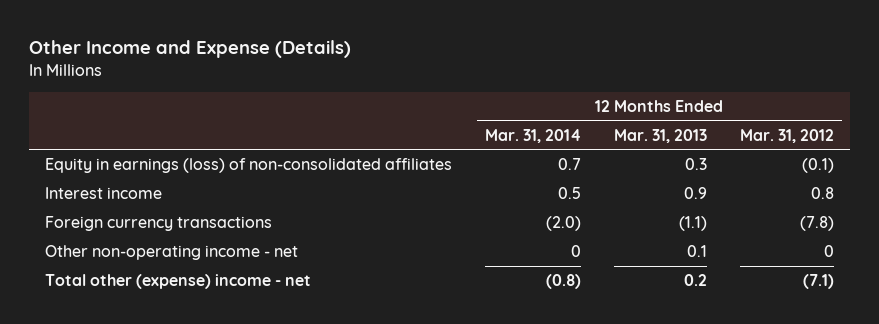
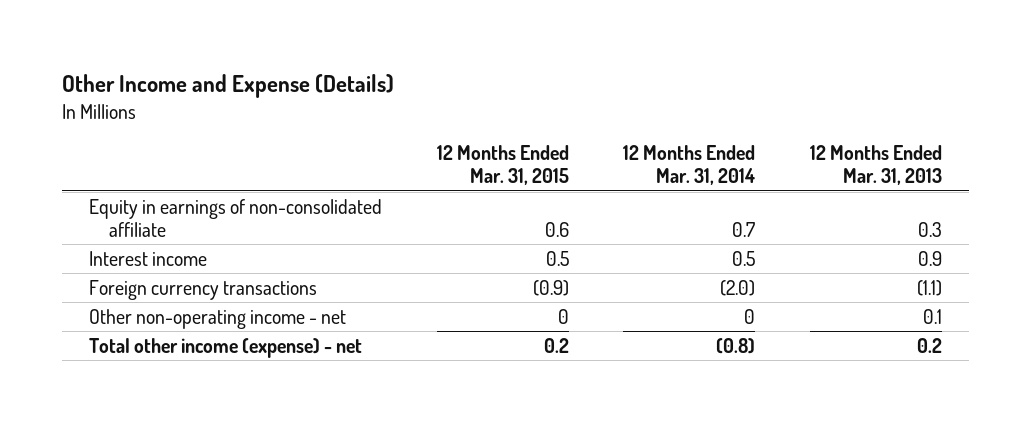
[739,128,834,143] Mar. 31, 2012 -> none
none -> [436,145,569,186] 12 Months Ended Mar. 31, 2015
[45,158,453,174] Equity in earnings (loss) of non-consolidated affiliates -> [89,198,383,237] Equity in earnings of non-consolidated affiliate
[45,274,312,290] Total other (expense) income - net -> [89,337,363,358] Total other income (expense) - net

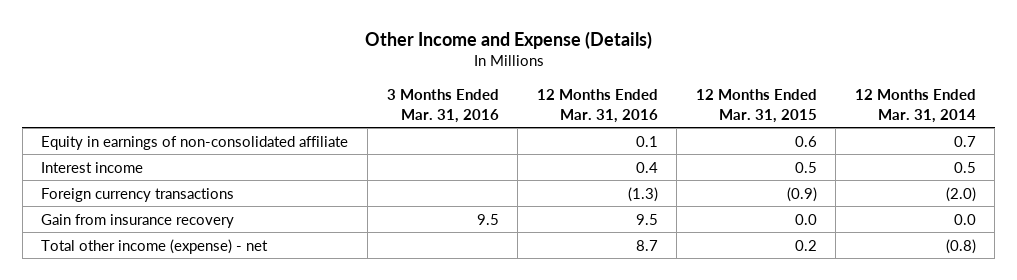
[810,145,943,186] 12 Months Ended Mar. 31, 2013 -> none
none -> [386,89,499,123] 3 Months Ended Mar. 31, 2016
none -> [536,89,658,123] 12 Months Ended Mar. 31, 2016
[89,308,347,329] Other non-operating income - net -> none
none -> [41,213,235,228] Gain from insurance recovery

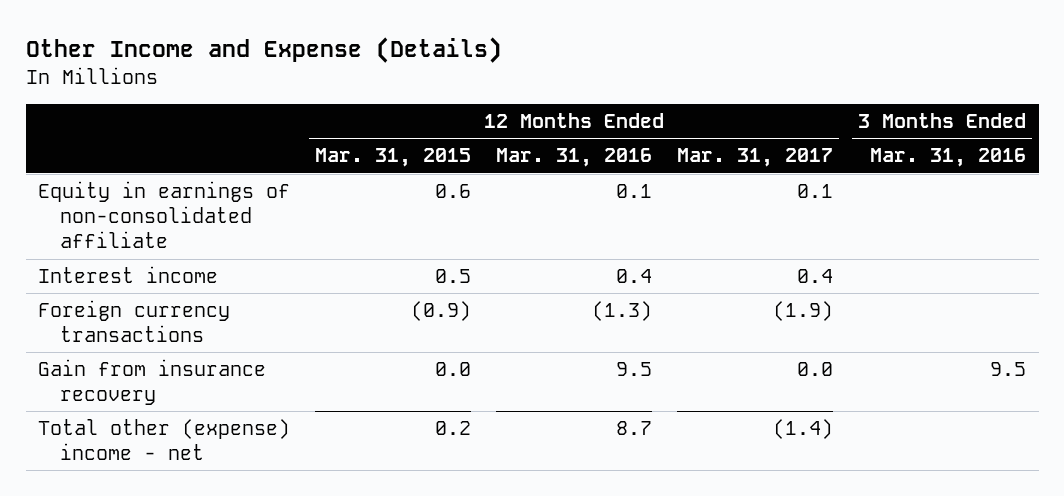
[854,89,976,123] 12 Months Ended Mar. 31, 2014 -> none
none -> [677,148,834,168] Mar. 31, 2017
[41,238,269,254] Total other income (expense) - net -> [38,419,291,461] Total other (expense) income - net

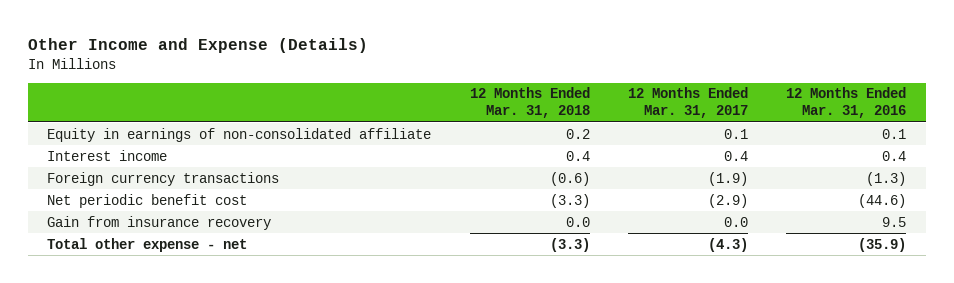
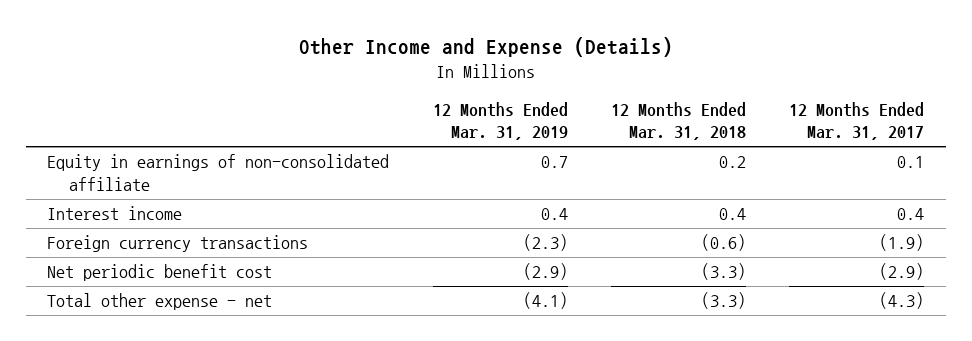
[786,87,907,119] 12 Months Ended Mar. 31, 2016 -> none
none -> [432,101,568,141] 12 Months Ended Mar. 31, 2019
[47,215,272,230] Gain from insurance recovery -> none

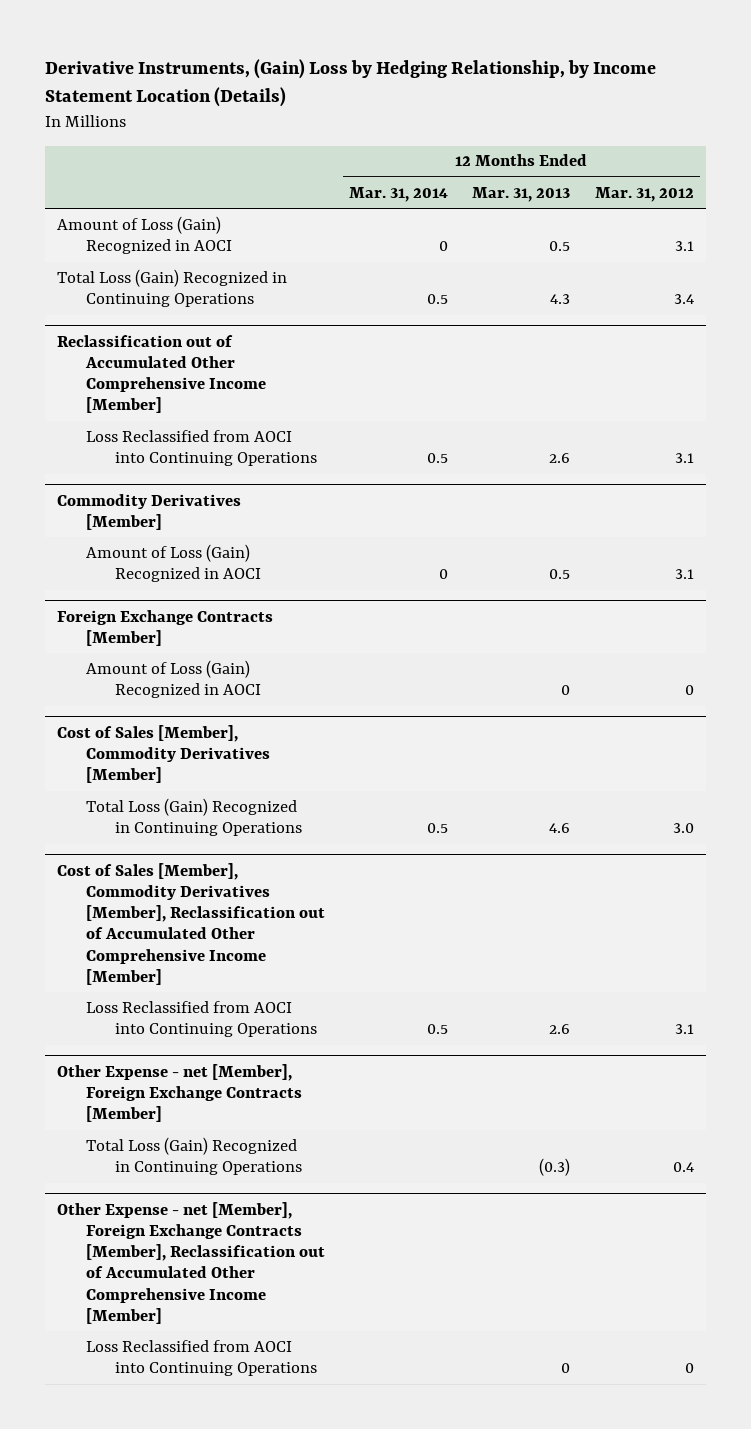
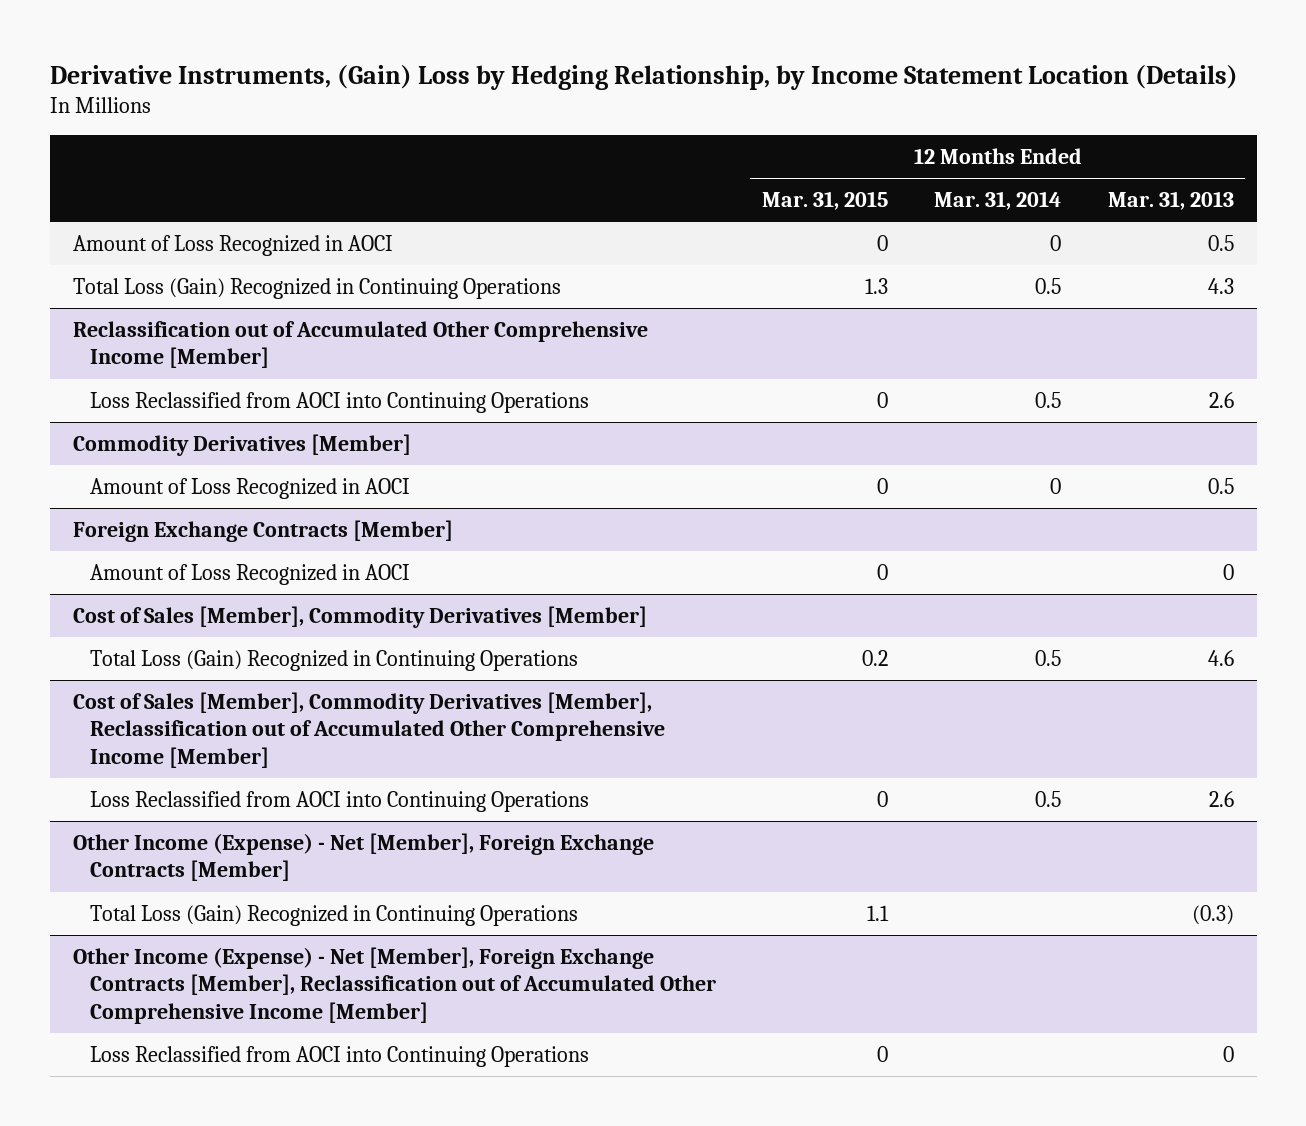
[594,186,694,202] Mar. 31, 2012 -> none
none -> [761,191,888,211] Mar. 31, 2015
[57,215,233,255] Amount of Loss (Gain) Recognized in AOCI -> [72,234,393,256] Amount of Loss Recognized in AOCI
[86,543,262,583] Amount of Loss (Gain) Recognized in AOCI -> [89,477,410,499] Amount of Loss Recognized in AOCI
[86,659,262,699] Amount of Loss (Gain) Recognized in AOCI -> [89,563,410,585] Amount of Loss Recognized in AOCI
[57,1063,303,1123] Other Expense - net [Member], Foreign Exchange Contracts [Member] -> [72,832,654,882] Other Income (Expense) - Net [Member], Foreign Exchange Contracts [Member]
[57,1201,326,1324] Other Expense - net [Member], Foreign Exchange Contracts [Member], Reclassification out of Accumulated Other Comprehensive Income [Member] -> [72,946,716,1025] Other Income (Expense) - Net [Member], Foreign Exchange Contracts [Member], Reclassification out of Accumulated Other Comprehensive Income [Member]

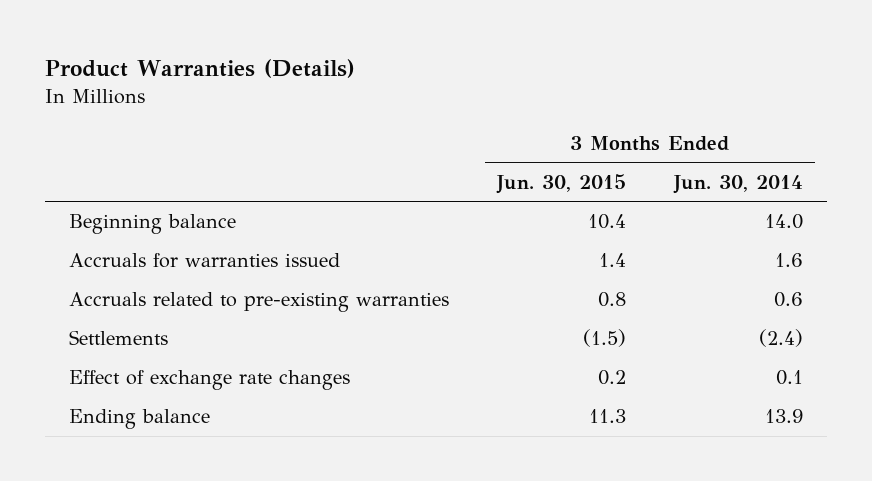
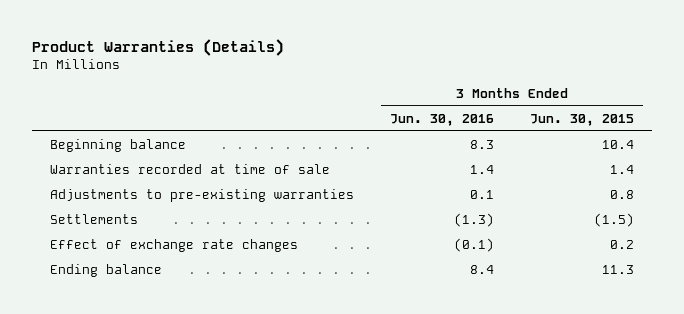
[673,174,804,194] Jun. 30, 2014 -> none
none -> [389,113,494,126] Jun. 30, 2016
[69,253,341,269] Accruals for warranties issued -> [50,163,331,174] Warranties recorded at time of sale
[69,292,450,313] Accruals related to pre-existing warranties -> [50,188,355,202] Adjustments to pre-existing warranties

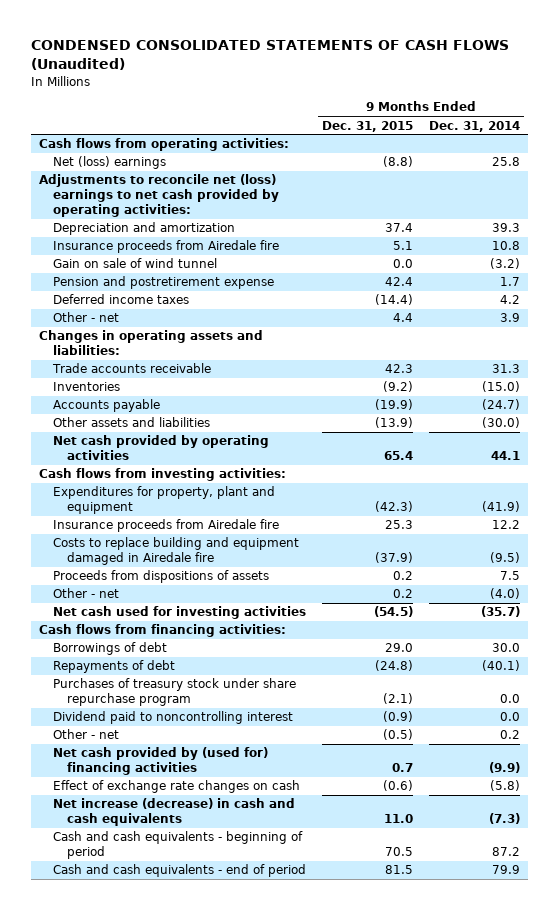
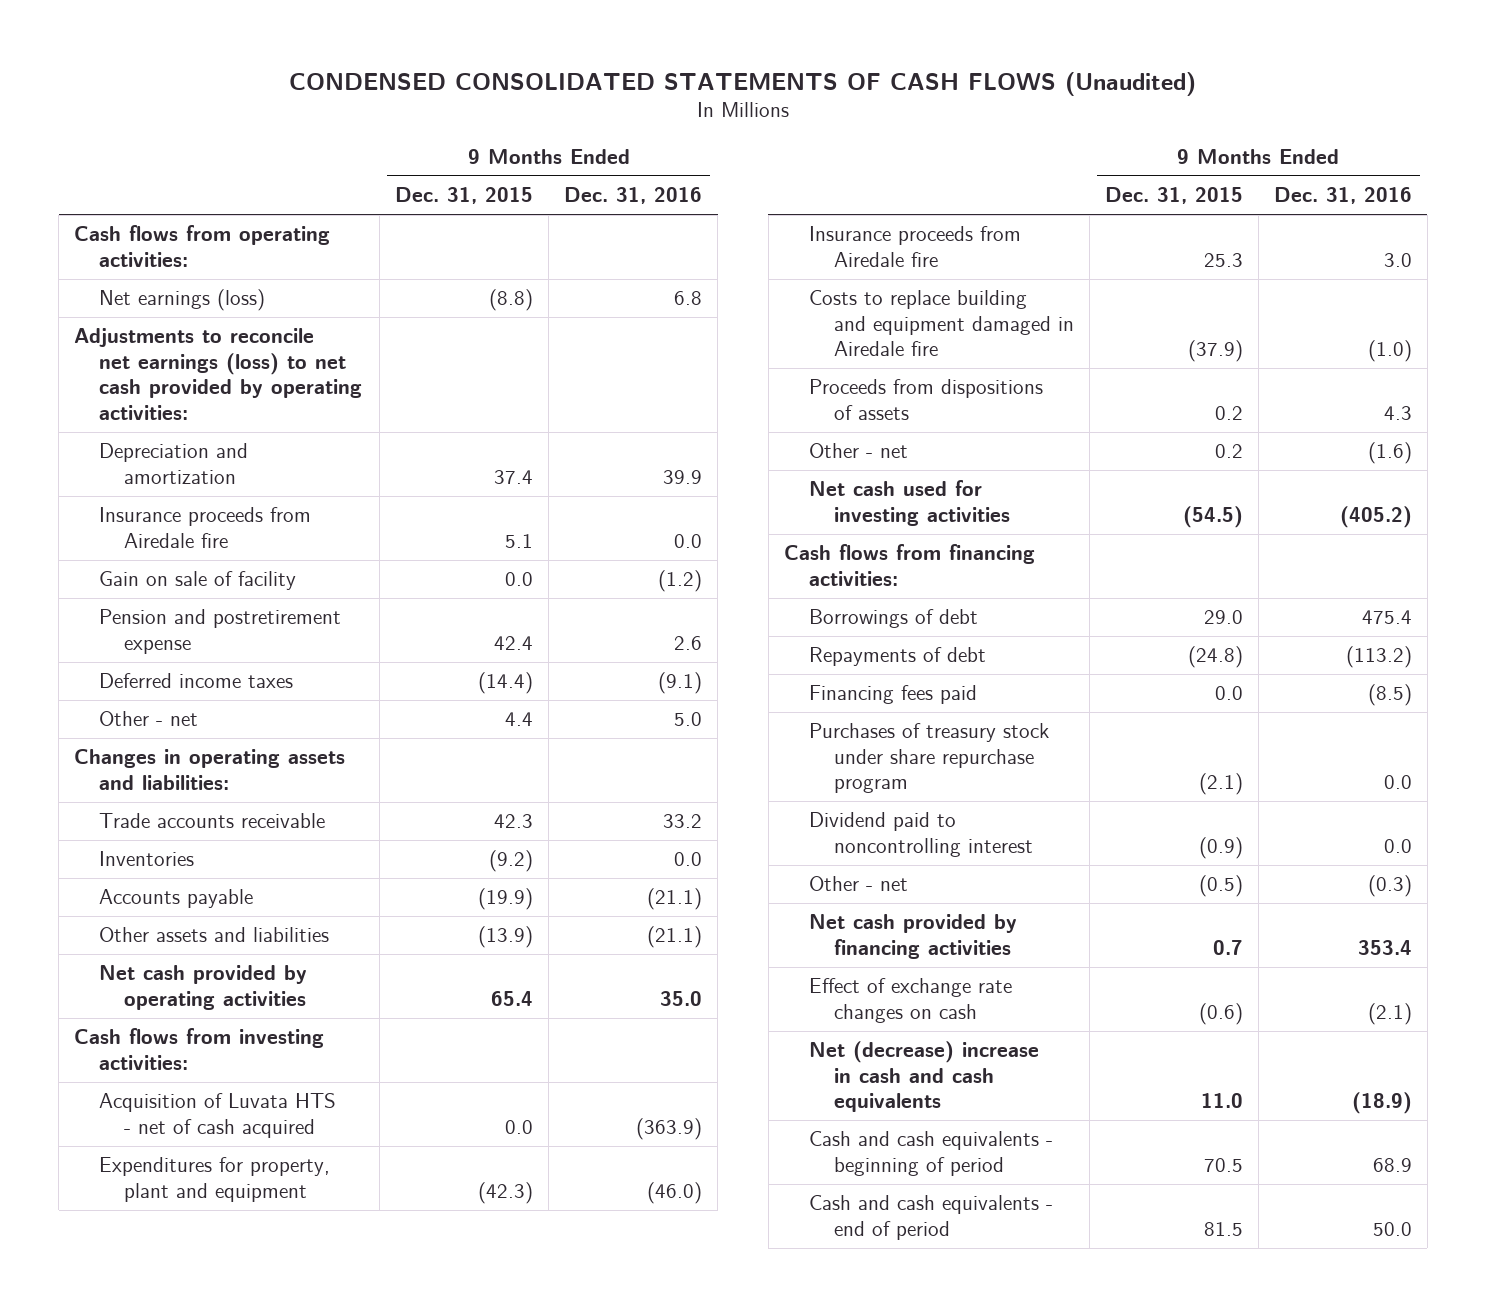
[429,120,521,132] Dec. 31, 2014 -> none
none -> [564,187,703,205] Dec. 31, 2016
[52,156,166,170] Net (loss) earnings -> [99,289,266,312] Net earnings (loss)
[39,174,279,218] Adjustments to reconcile net (loss) earnings to net cash provided by operating activities: -> [74,328,363,420] Adjustments to reconcile net earnings (loss) to net cash provided by operating activities:
[52,258,217,269] Gain on sale of wind tunnel -> [99,571,297,591] Gain on sale of facility
none -> [99,1093,337,1138] Acquisition of Luvata HTS - net of cash acquired
none -> [808,685,977,705] Financing fees paid
[52,747,268,776] Net cash provided by (used for) financing activities -> [808,914,1017,959] Net cash provided by financing activities
[52,798,295,827] Net increase (decrease) in cash and cash equivalents -> [808,1041,1039,1113] Net (decrease) increase in cash and cash equivalents

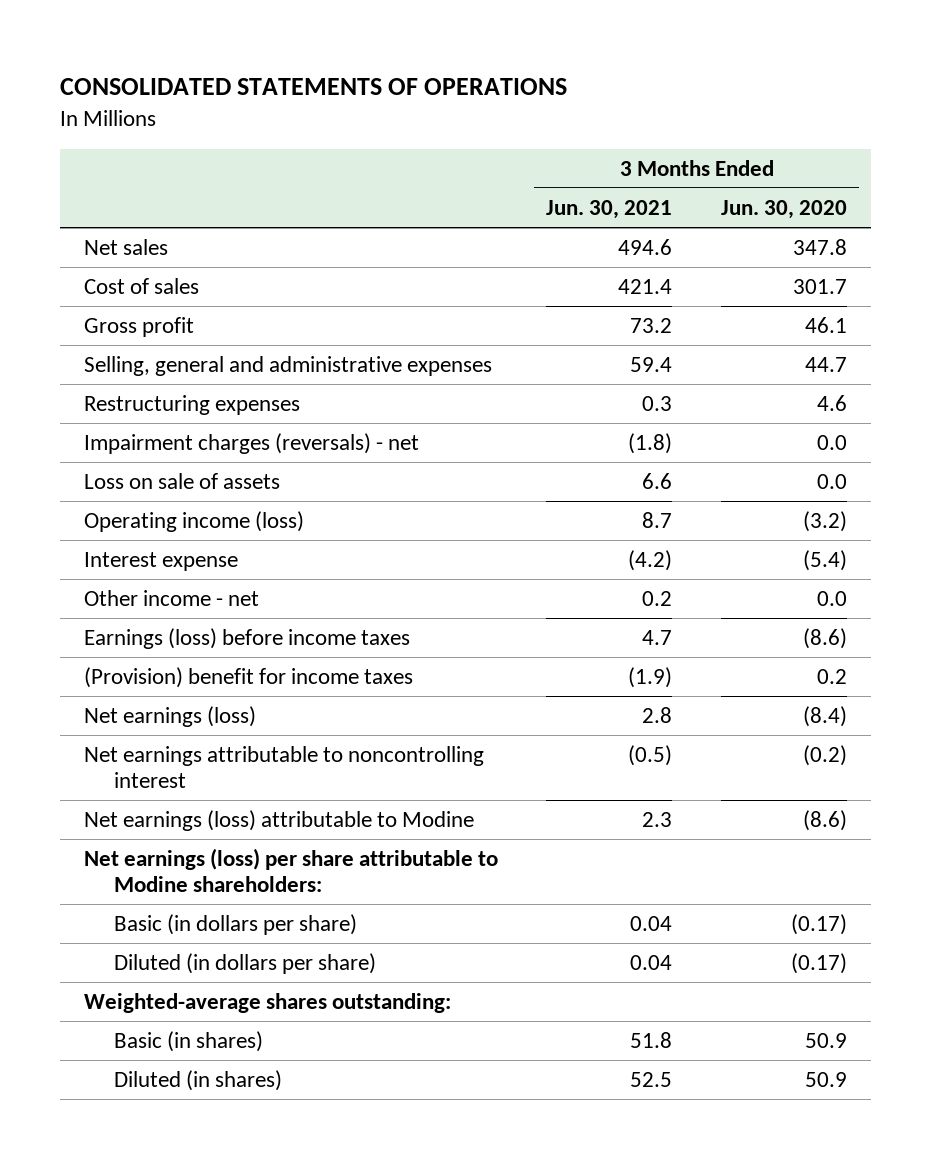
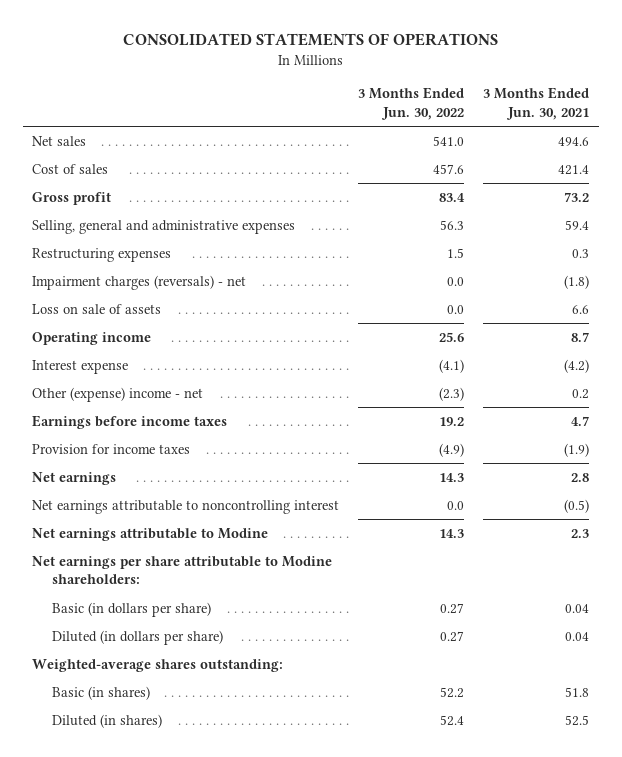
[720,199,847,219] Jun. 30, 2020 -> none
none -> [358,87,465,120] 3 Months Ended Jun. 30, 2022
[84,510,305,532] Operating income (loss) -> [32,331,152,345] Operating income
[84,589,260,606] Other income - net -> [32,386,204,402] Other (expense) income - net
[84,627,411,649] Earnings (loss) before income taxes -> [32,414,228,429] Earnings before income taxes
[84,666,414,688] (Provision) benefit for income taxes -> [32,443,191,454] Provision for income taxes
[84,705,257,727] Net earnings (loss) -> [32,471,117,485] Net earnings
[84,809,475,831] Net earnings (loss) attributable to Modine -> [32,527,269,541] Net earnings attributable to Modine
[84,847,499,893] Net earnings (loss) per share attributable to Modine shareholders: -> [32,555,333,585] Net earnings per share attributable to Modine shareholders:

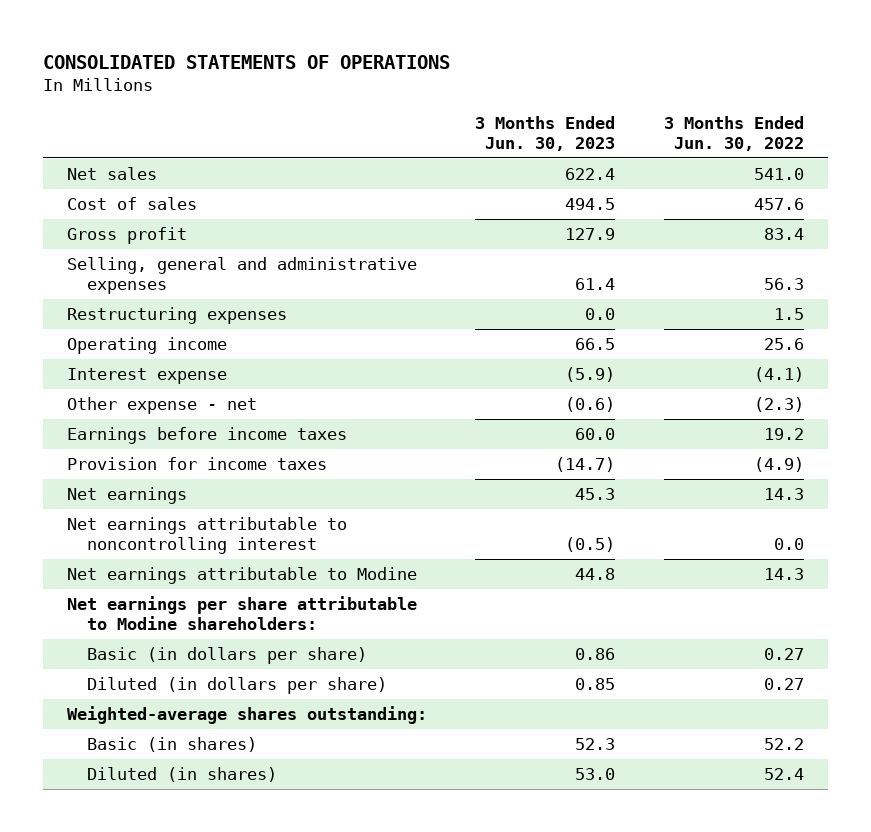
[483,87,590,120] 3 Months Ended Jun. 30, 2021 -> none
none -> [475,115,616,151] 3 Months Ended Jun. 30, 2023
[32,274,247,290] Impairment charges (reversals) - net -> none
[32,303,162,314] Loss on sale of assets -> none
[32,386,204,402] Other (expense) income - net -> [66,397,257,415] Other expense - net

